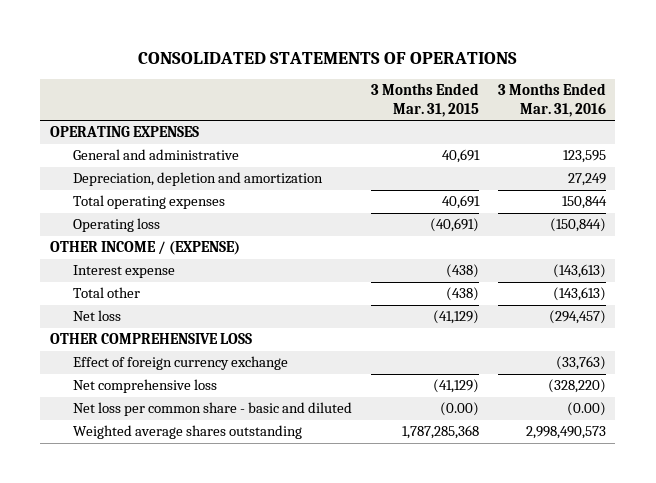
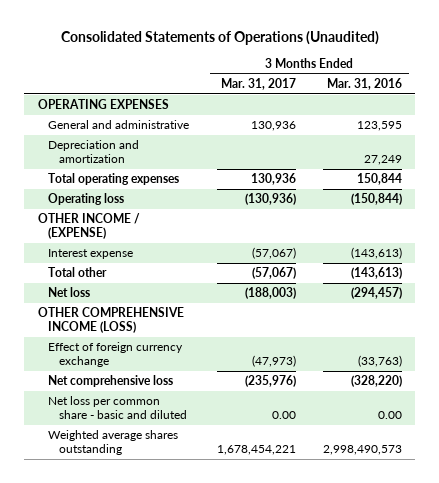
[137,51,517,64] CONSOLIDATED STATEMENTS OF OPERATIONS -> [60,31,379,46] Consolidated Statements of Operations (Unaudited)
[370,83,479,118] 3 Months Ended Mar. 31, 2015 -> none
none -> [220,77,296,90] Mar. 31, 2017
[72,172,323,187] Depreciation, depletion and amortization -> [48,140,140,164] Depreciation and amortization
[49,333,252,345] OTHER COMPREHENSIVE LOSS -> [37,307,184,334] OTHER COMPREHENSIVE INCOME (LOSS)
[566,402,606,417] (0.00) -> [377,411,402,420] 0.00

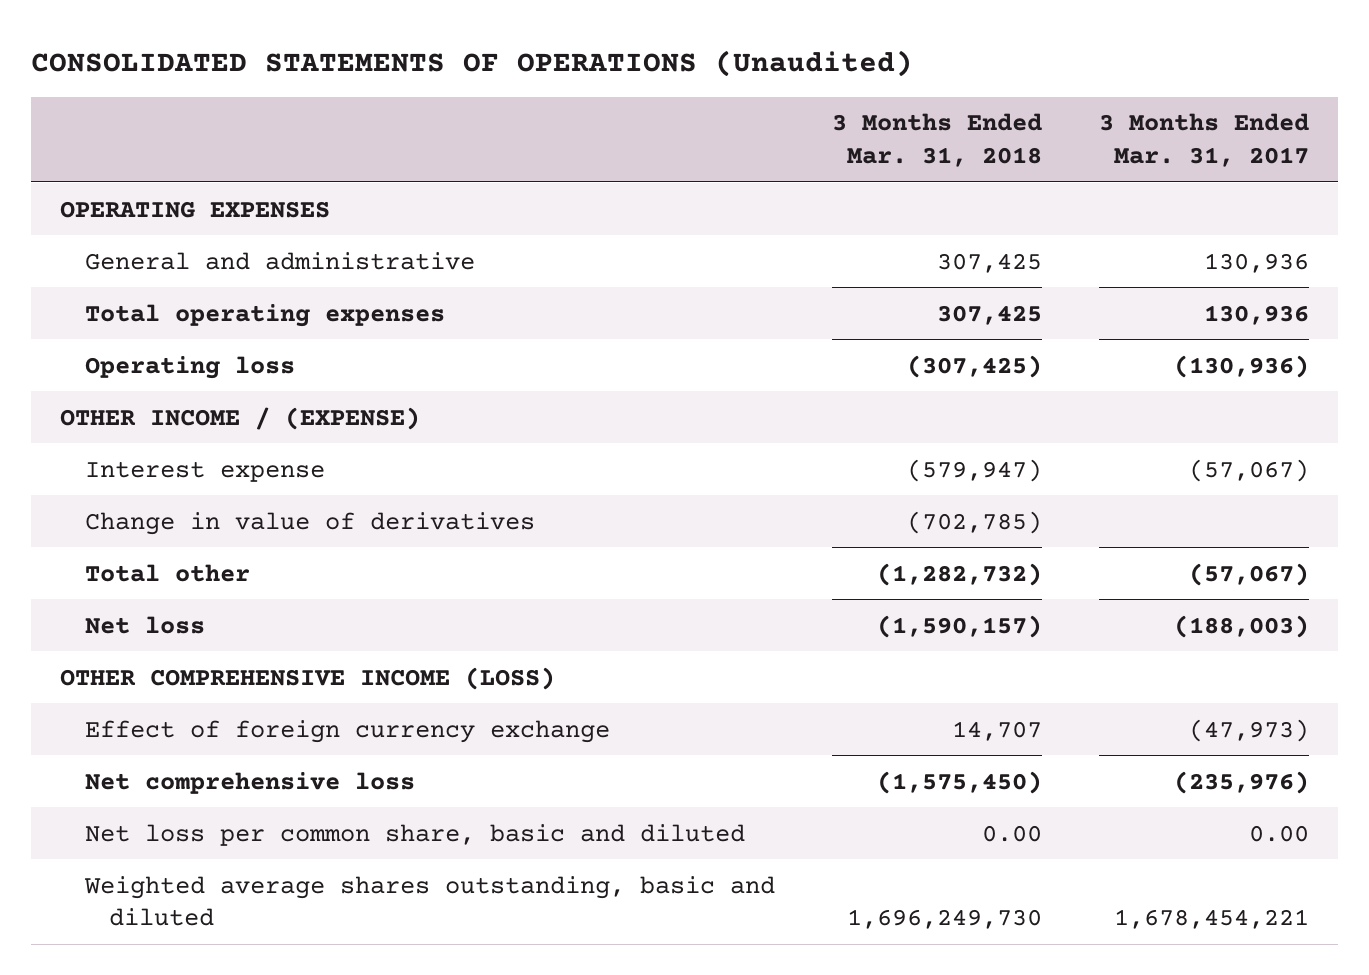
[60,31,379,46] Consolidated Statements of Operations (Unaudited) -> [31,50,914,78] CONSOLIDATED STATEMENTS OF OPERATIONS (Unaudited)
[326,77,402,90] Mar. 31, 2016 -> none
none -> [832,113,1043,168] 3 Months Ended Mar. 31, 2018
[48,140,140,164] Depreciation and amortization -> none
none -> [84,511,535,535] Change in value of derivatives
[48,396,187,420] Net loss per common share - basic and diluted -> [84,823,745,846] Net loss per common share, basic and diluted
[48,430,179,456] Weighted average shares outstanding -> [83,875,775,927] Weighted average shares outstanding, basic and diluted

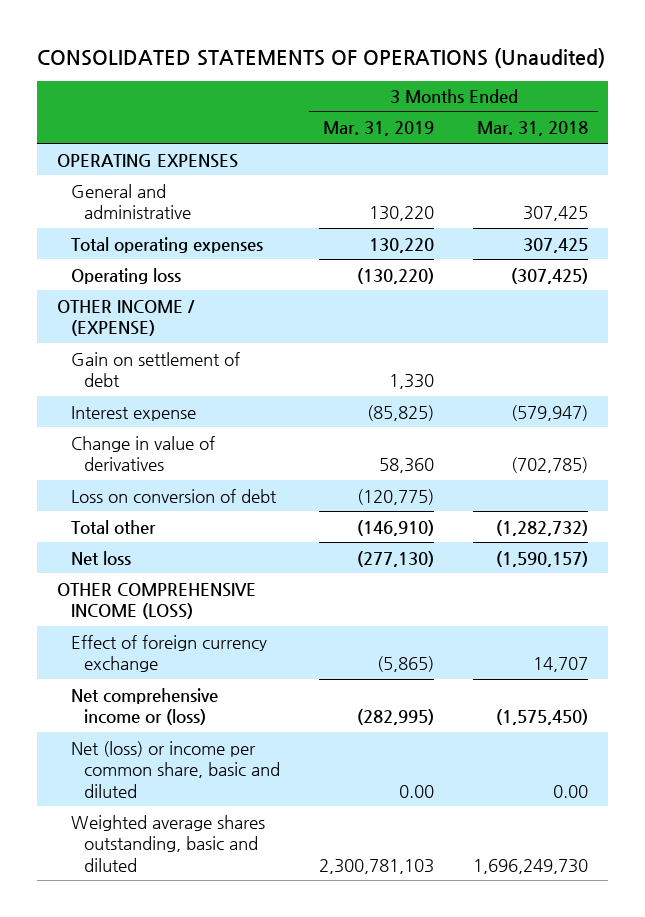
[1099,113,1310,168] 3 Months Ended Mar. 31, 2017 -> none
none -> [323,121,435,137] Mar. 31, 2019
none -> [70,351,240,388] Gain on settlement of debt
none -> [70,488,277,503] Loss on conversion of debt
[84,771,415,794] Net comprehensive loss -> [70,687,218,726] Net comprehensive income or (loss)
[84,823,745,846] Net loss per common share, basic and diluted -> [70,740,281,798] Net (loss) or income per common share, basic and diluted

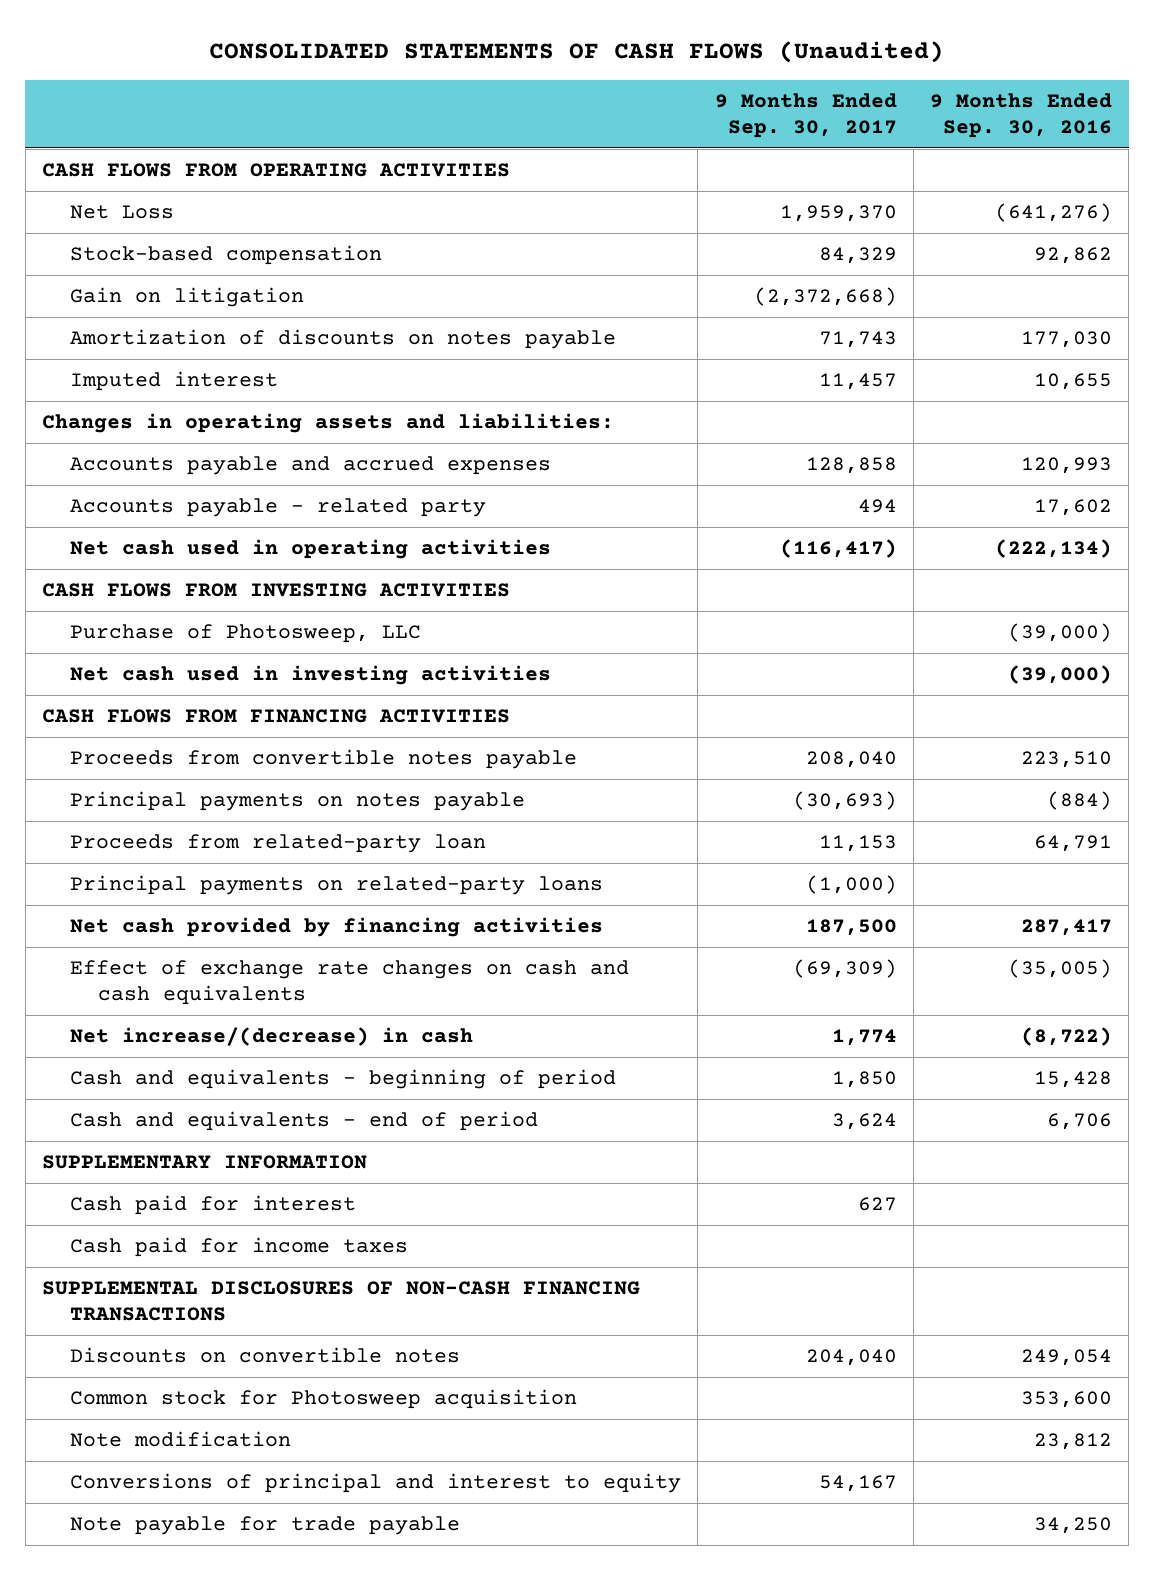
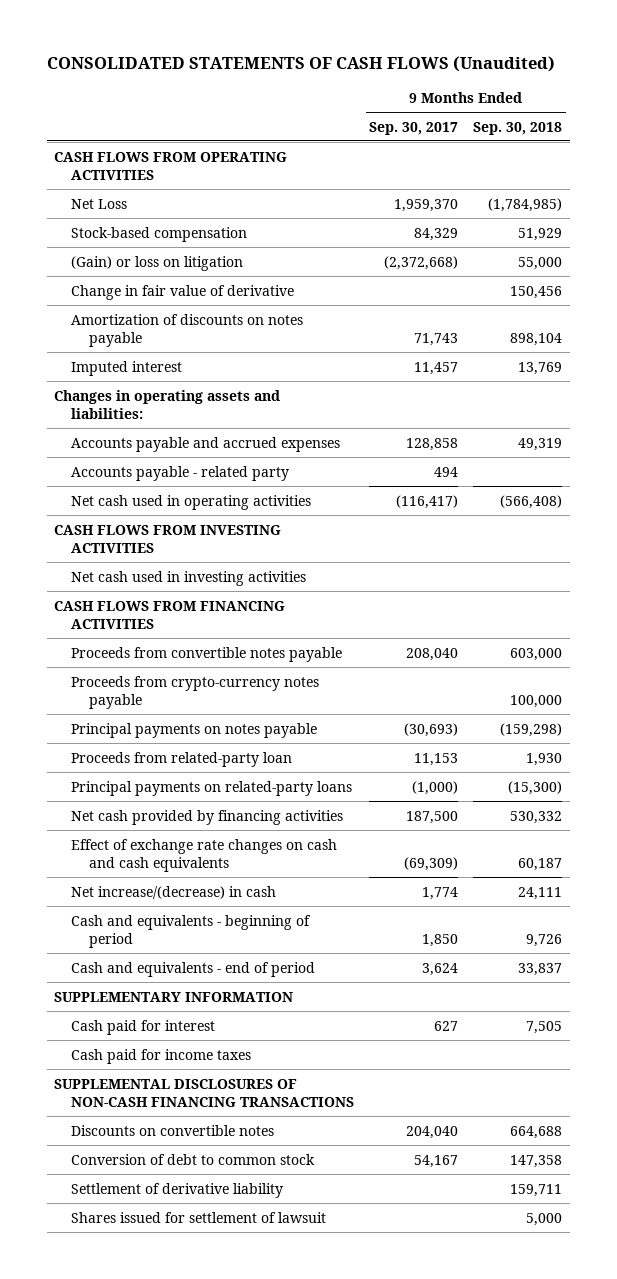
[930,92,1113,138] 9 Months Ended Sep. 30, 2016 -> none
none -> [473,121,563,135] Sep. 30, 2018
[70,287,305,308] Gain on litigation -> [71,255,244,271] (Gain) or loss on litigation
none -> [71,284,295,300] Change in fair value of derivative
[70,624,422,644] Purchase of Photosweep, LLC -> none
none -> [71,675,320,709] Proceeds from crypto-currency notes payable
[70,1389,578,1410] Common stock for Photosweep acquisition -> none
[70,1431,292,1448] Note modification -> none
[70,1516,461,1536] Note payable for trade payable -> none
[70,1473,682,1494] Conversions of principal and interest to equity -> [71,1153,316,1165] Conversion of debt to common stock
none -> [71,1182,284,1198] Settlement of derivative liability
none -> [71,1211,327,1223] Shares issued for settlement of lawsuit

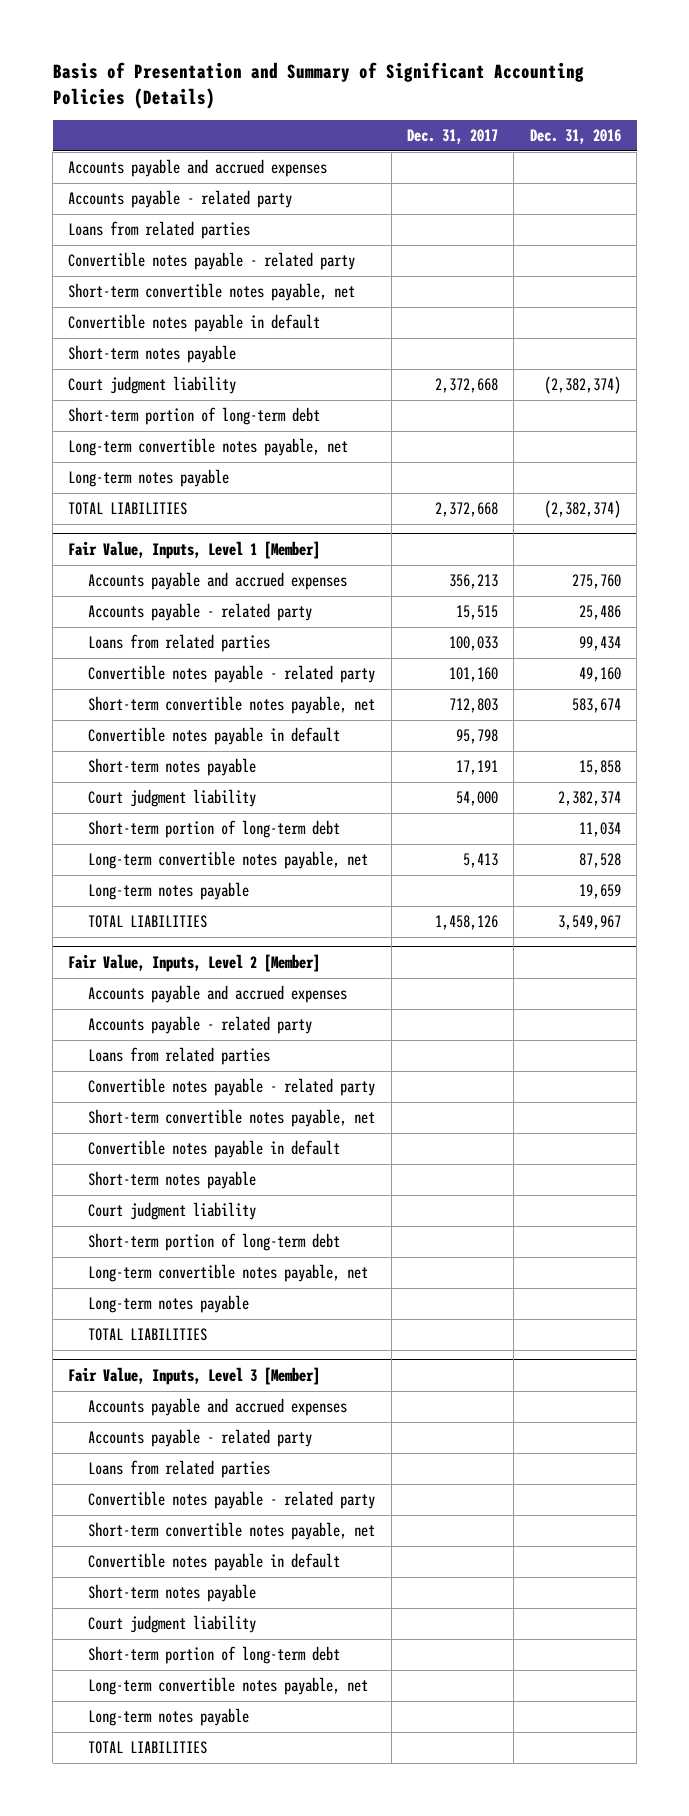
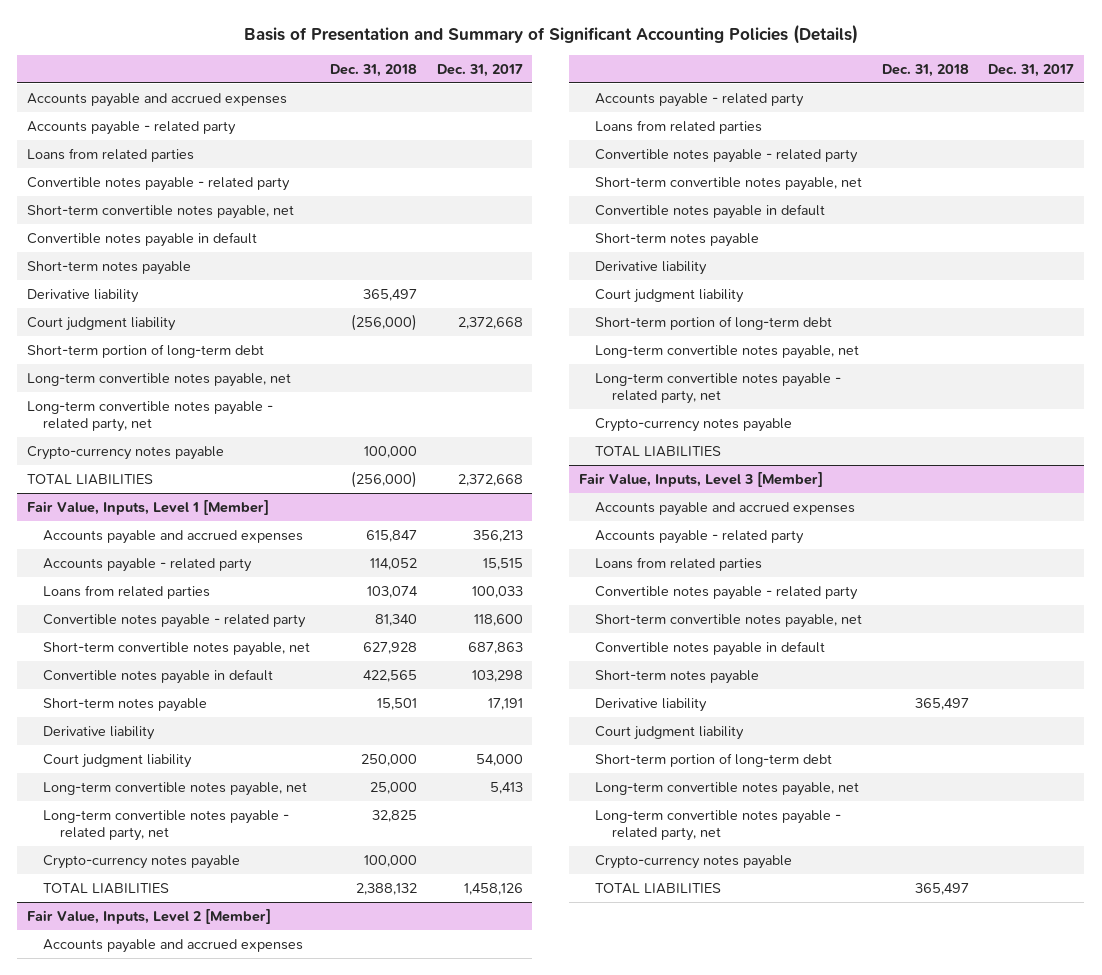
[529,129,621,145] Dec. 31, 2016 -> none
none -> [329,63,417,77] Dec. 31, 2018
none -> [27,288,140,303] Derivative liability
[68,469,230,488] Long-term notes payable -> [27,400,274,432] Long-term convertible notes payable - related party, net
none -> [27,445,225,460] Crypto-currency notes payable
[448,667,498,683] 101,160 -> [473,613,523,626] 118,600
[448,698,498,714] 712,803 -> [467,641,523,654] 687,863
[455,729,498,745] 95,798 -> [471,669,523,682] 103,298
none -> [43,725,156,740] Derivative liability
[88,820,341,839] Short-term portion of long-term debt -> none
[88,882,250,901] Long-term notes payable -> [43,809,290,841] Long-term convertible notes payable - related party, net
none -> [43,854,241,869] Crypto-currency notes payable
none -> [595,260,708,275] Derivative liability
[88,1295,250,1314] Long-term notes payable -> [595,372,842,404] Long-term convertible notes payable - related party, net
none -> [595,417,793,432] Crypto-currency notes payable
none -> [595,697,708,712] Derivative liability
[88,1708,250,1727] Long-term notes payable -> [595,809,842,841] Long-term convertible notes payable - related party, net
none -> [595,854,793,869] Crypto-currency notes payable

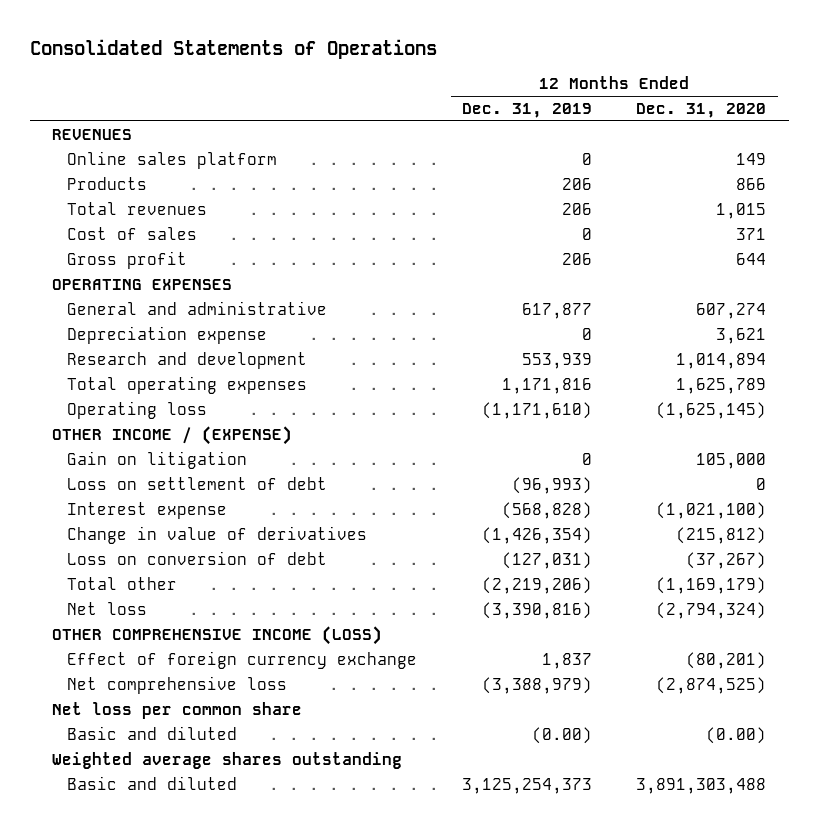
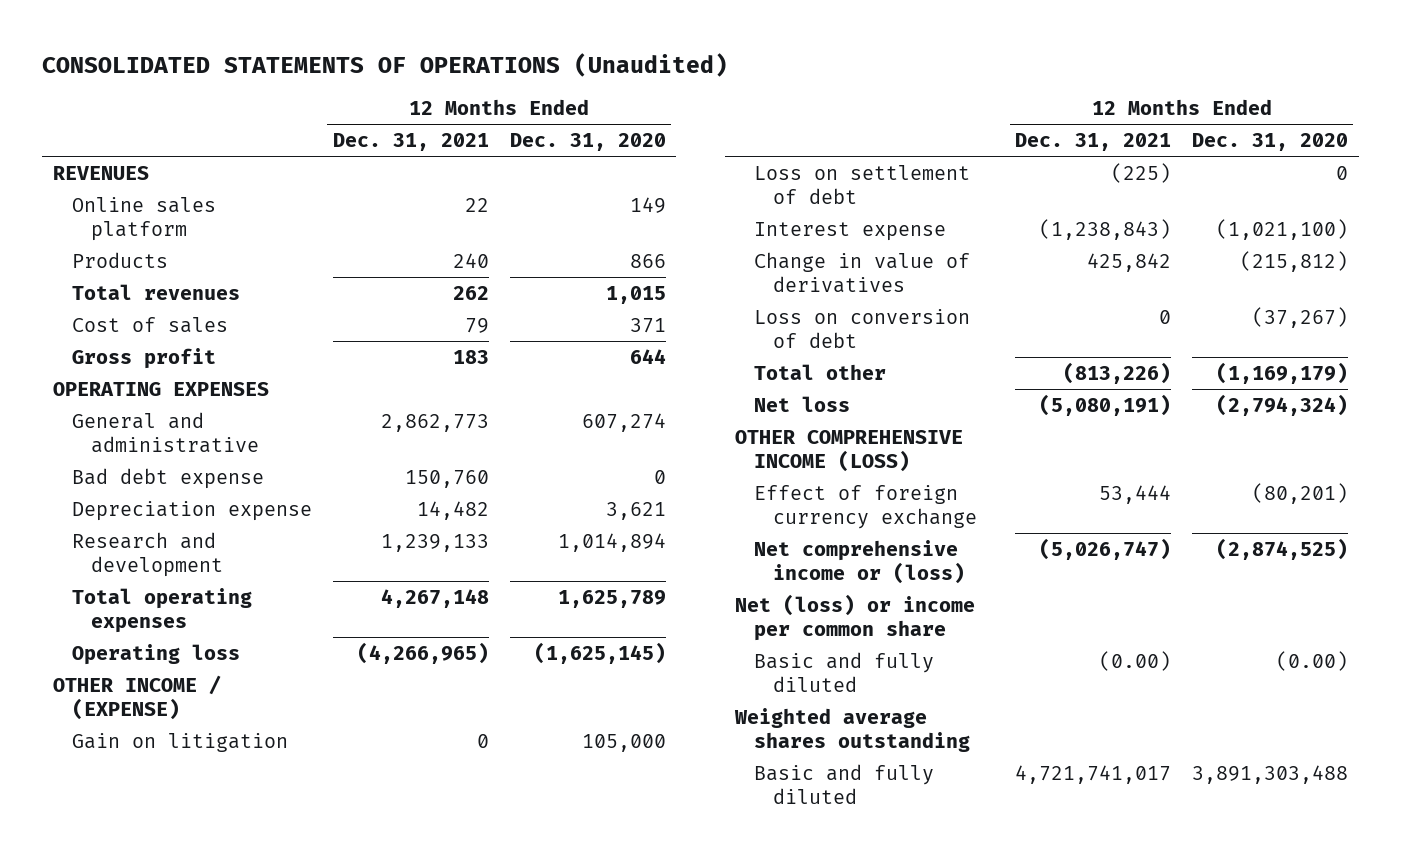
[29,39,437,60] Consolidated Statements of Operations -> [42,52,729,77] CONSOLIDATED STATEMENTS OF OPERATIONS (Unaudited)
[461,103,592,119] Dec. 31, 2019 -> none
none -> [332,133,489,152] Dec. 31, 2021
none -> [71,467,264,489] Bad debt expense
[67,676,288,695] Net comprehensive loss -> [754,539,966,585] Net comprehensive income or (loss)
[52,702,303,720] Net loss per common share -> [735,593,976,642] Net (loss) or income per common share
[67,726,238,741] Basic and diluted -> [754,651,935,693] Basic and fully diluted
[67,776,238,791] Basic and diluted -> [754,763,935,805] Basic and fully diluted

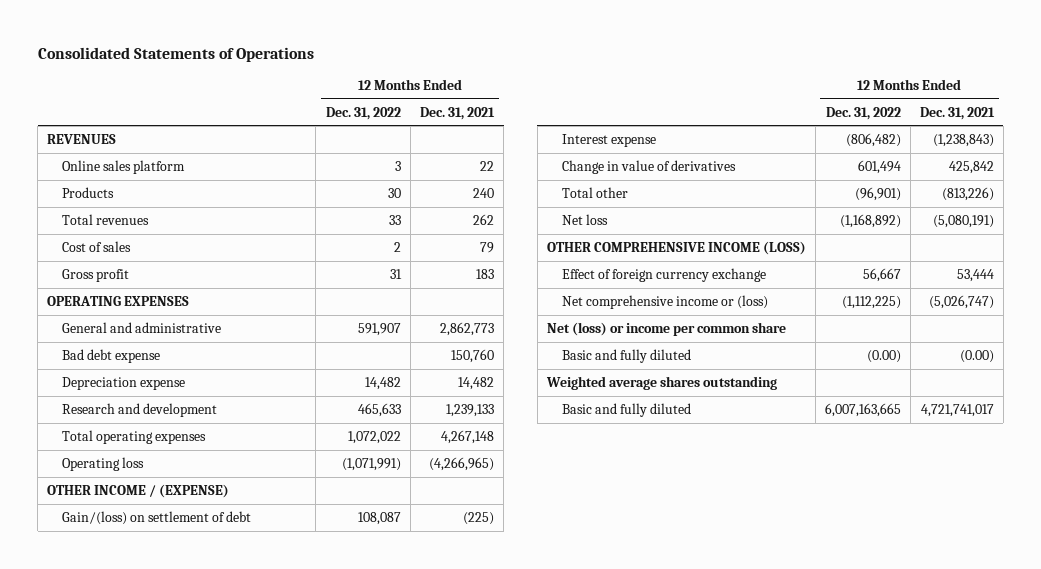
[42,52,729,77] CONSOLIDATED STATEMENTS OF OPERATIONS (Unaudited) -> [37,46,314,62] Consolidated Statements of Operations
[509,133,666,152] Dec. 31, 2020 -> none
none -> [326,106,402,120] Dec. 31, 2022
[71,732,288,752] Gain on litigation -> none
[754,164,971,205] Loss on settlement of debt -> [62,510,252,525] Gain/(loss) on settlement of debt
[754,308,971,349] Loss on conversion of debt -> none

